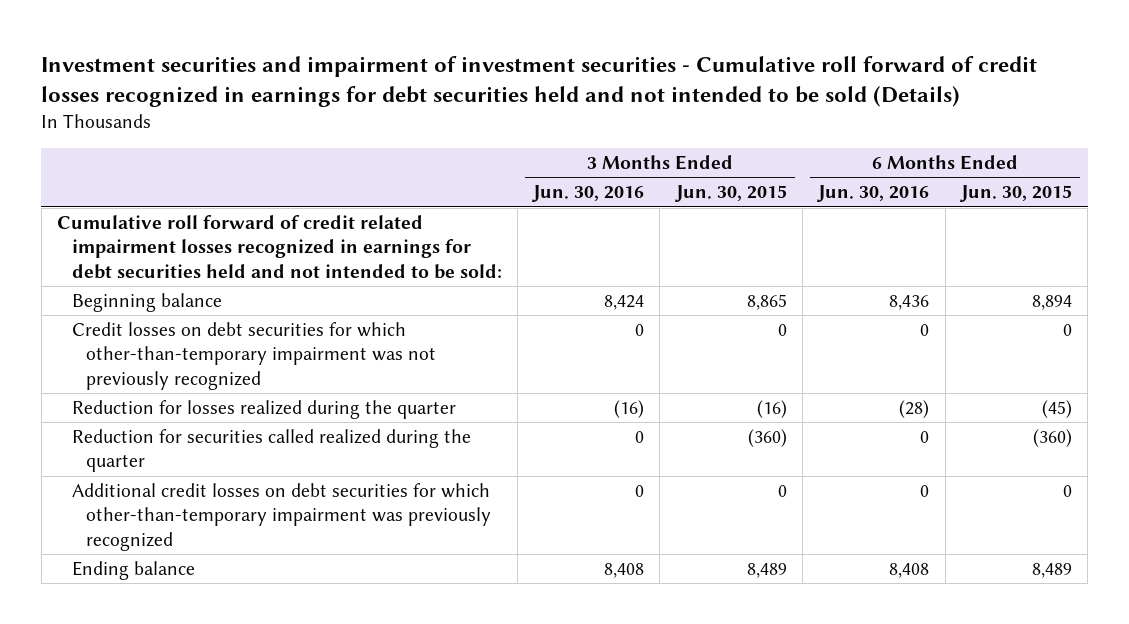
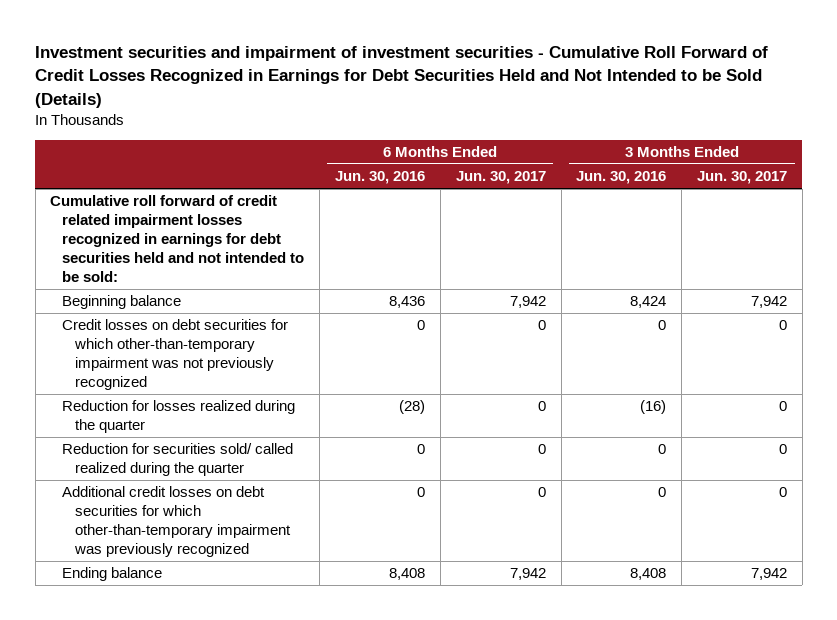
[41,55,1038,107] Investment securities and impairment of investment securities - Cumulative roll forward of credit losses recognized in earnings for debt securities held and not intended to be sold (Details) -> [35,46,769,108] Investment securities and impairment of investment securities - Cumulative Roll Forward of Credit Losses Recognized in Earnings for Debt Securities Held and Not Intended to be Sold (Details)
[674,185,787,203] Jun. 30, 2015 -> none
[959,185,1072,203] Jun. 30, 2015 -> none
none -> [455,171,546,185] Jun. 30, 2017
none -> [697,171,788,185] Jun. 30, 2017
[71,429,471,473] Reduction for securities called realized during the quarter -> [62,443,294,477] Reduction for securities sold/ called realized during the quarter

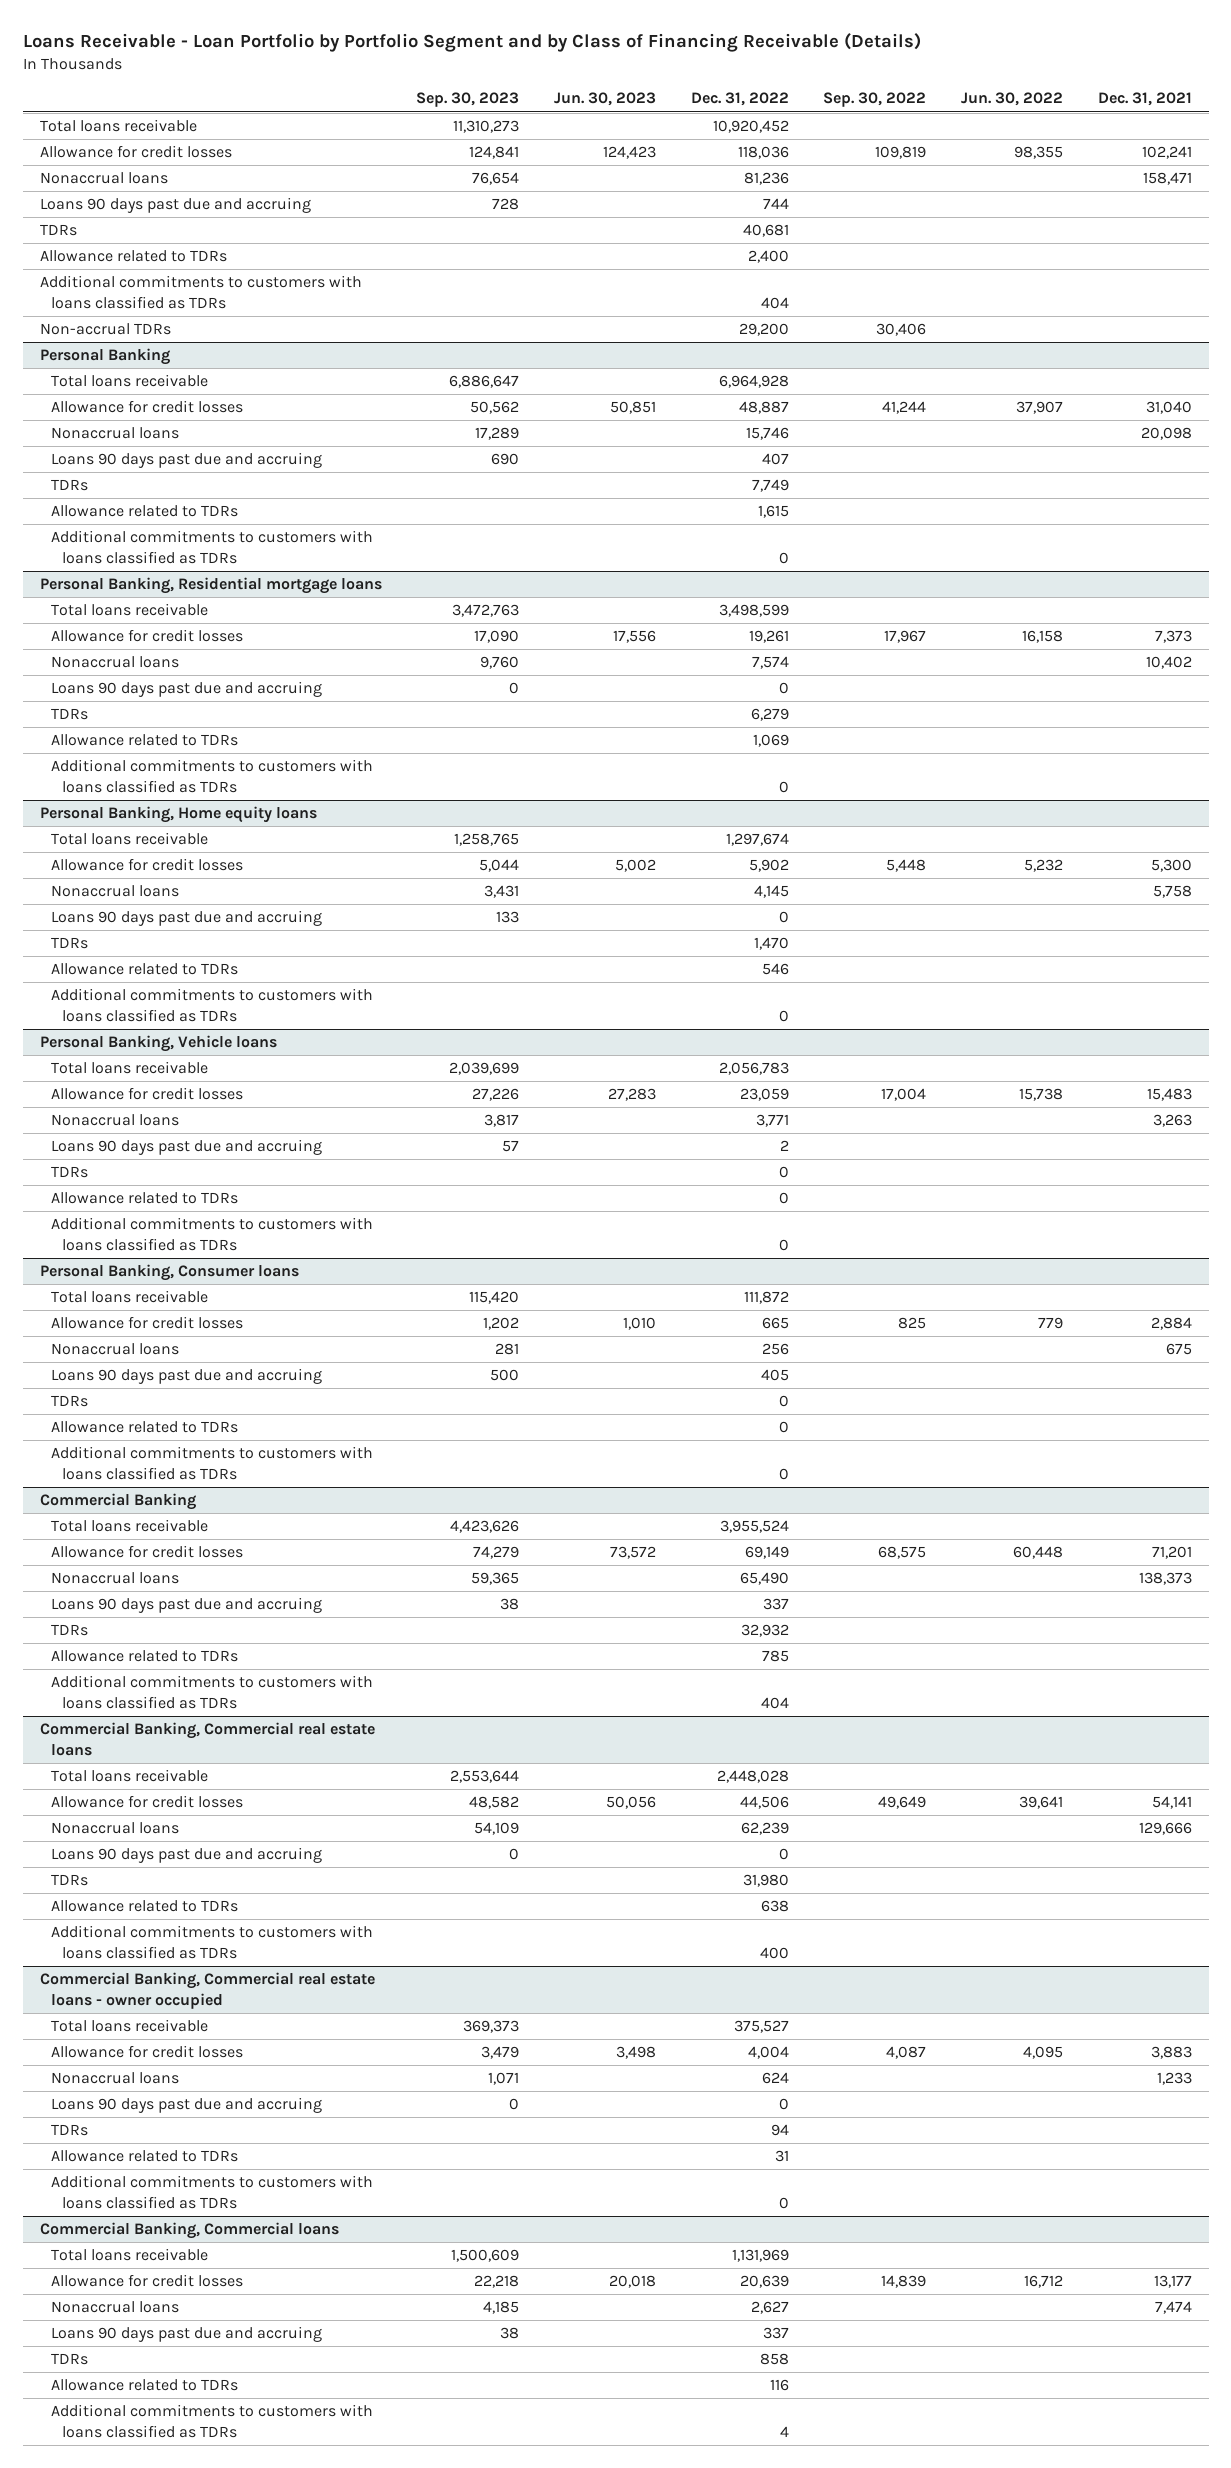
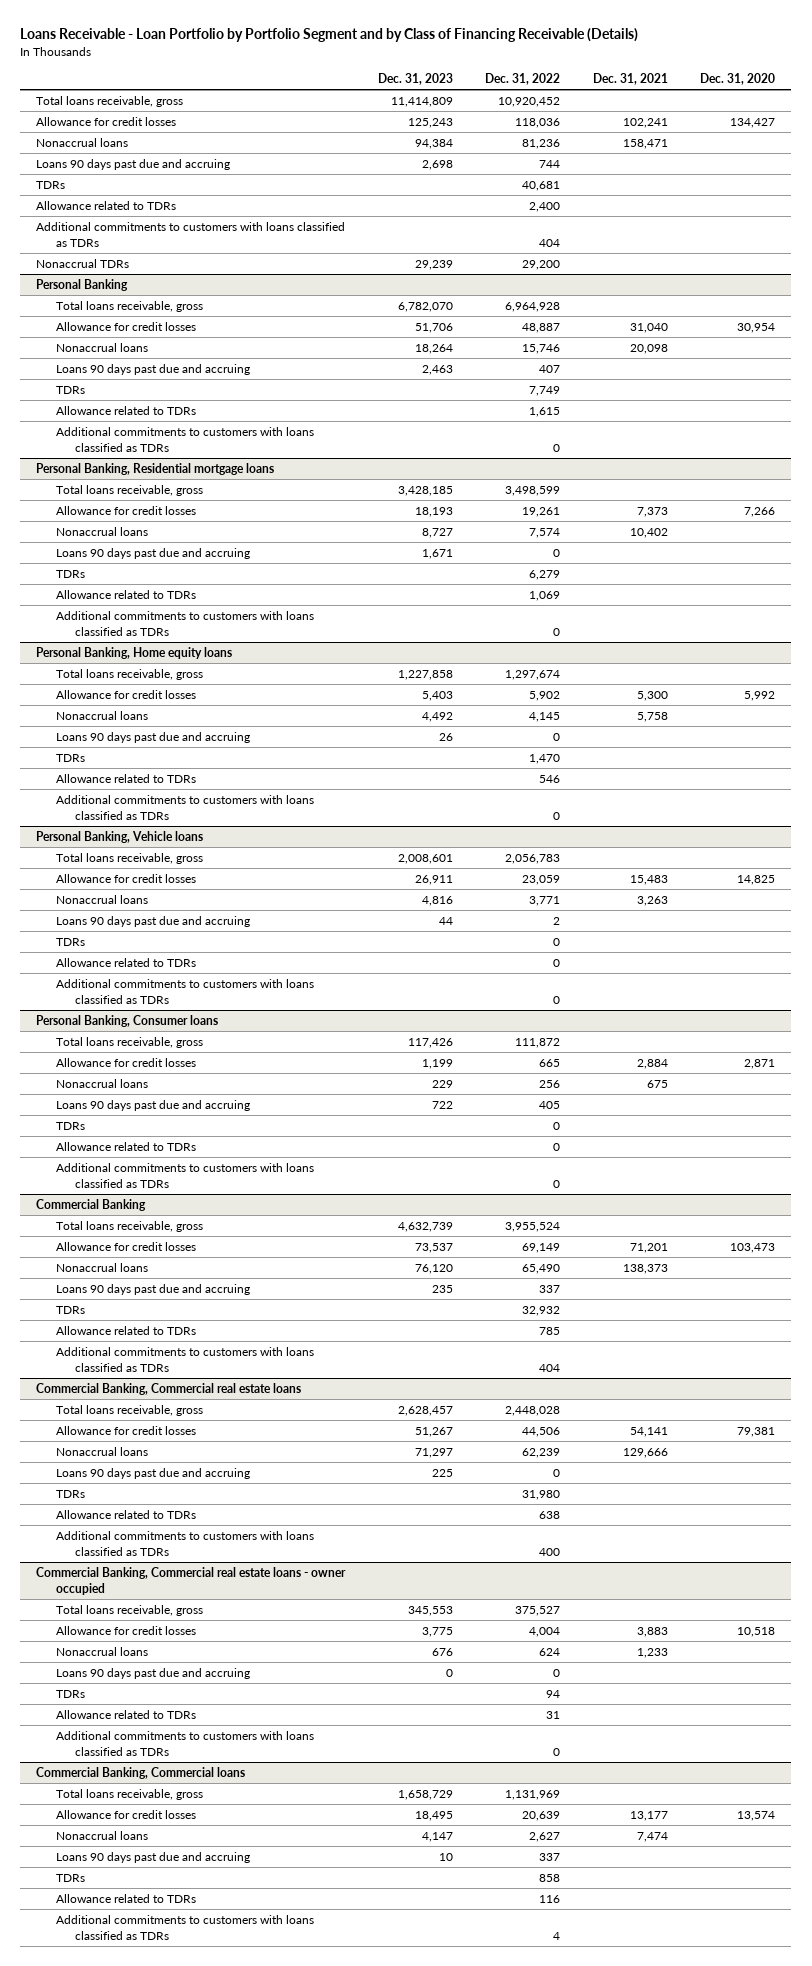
[416,92,520,108] Sep. 30, 2023 -> none
[554,92,657,107] Jun. 30, 2023 -> none
[823,92,927,108] Sep. 30, 2022 -> none
[960,92,1063,107] Jun. 30, 2022 -> none
none -> [377,72,453,85] Dec. 31, 2023
none -> [700,72,776,85] Dec. 31, 2020
[39,119,197,133] Total loans receivable -> [36,96,184,108] Total loans receivable, gross
[39,323,171,336] Non-accrual TDRs -> [36,259,130,269] Nonaccrual TDRs
[51,374,209,388] Total loans receivable -> [55,301,203,313] Total loans receivable, gross
[51,603,209,617] Total loans receivable -> [55,485,203,497] Total loans receivable, gross
[51,832,209,846] Total loans receivable -> [55,669,203,681] Total loans receivable, gross
[51,1061,209,1075] Total loans receivable -> [55,853,203,865] Total loans receivable, gross
[51,1290,209,1304] Total loans receivable -> [55,1037,203,1049] Total loans receivable, gross
[51,1519,209,1533] Total loans receivable -> [55,1221,203,1233] Total loans receivable, gross
[51,1769,209,1783] Total loans receivable -> [55,1405,203,1417] Total loans receivable, gross
[51,2019,209,2033] Total loans receivable -> [55,1605,203,1617] Total loans receivable, gross
[51,2248,209,2262] Total loans receivable -> [55,1789,203,1801] Total loans receivable, gross

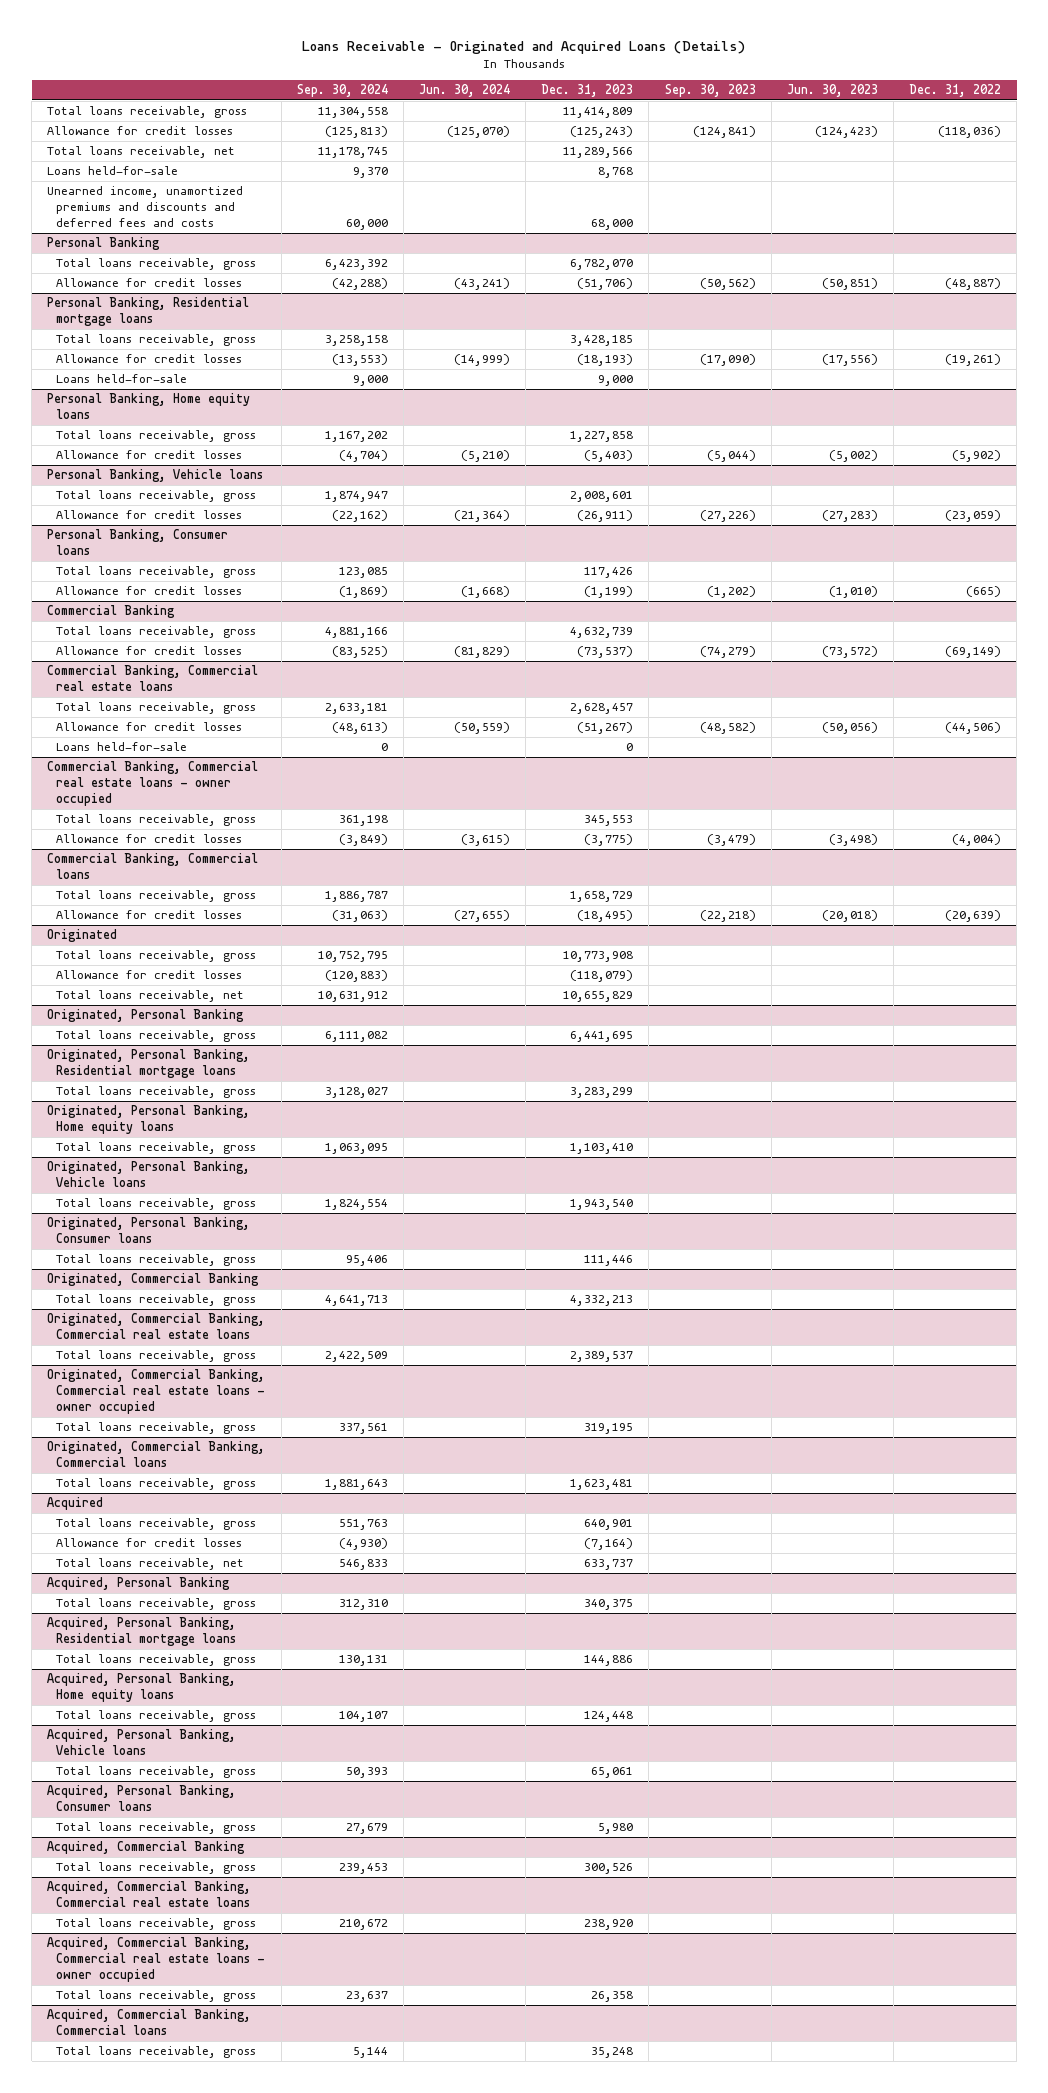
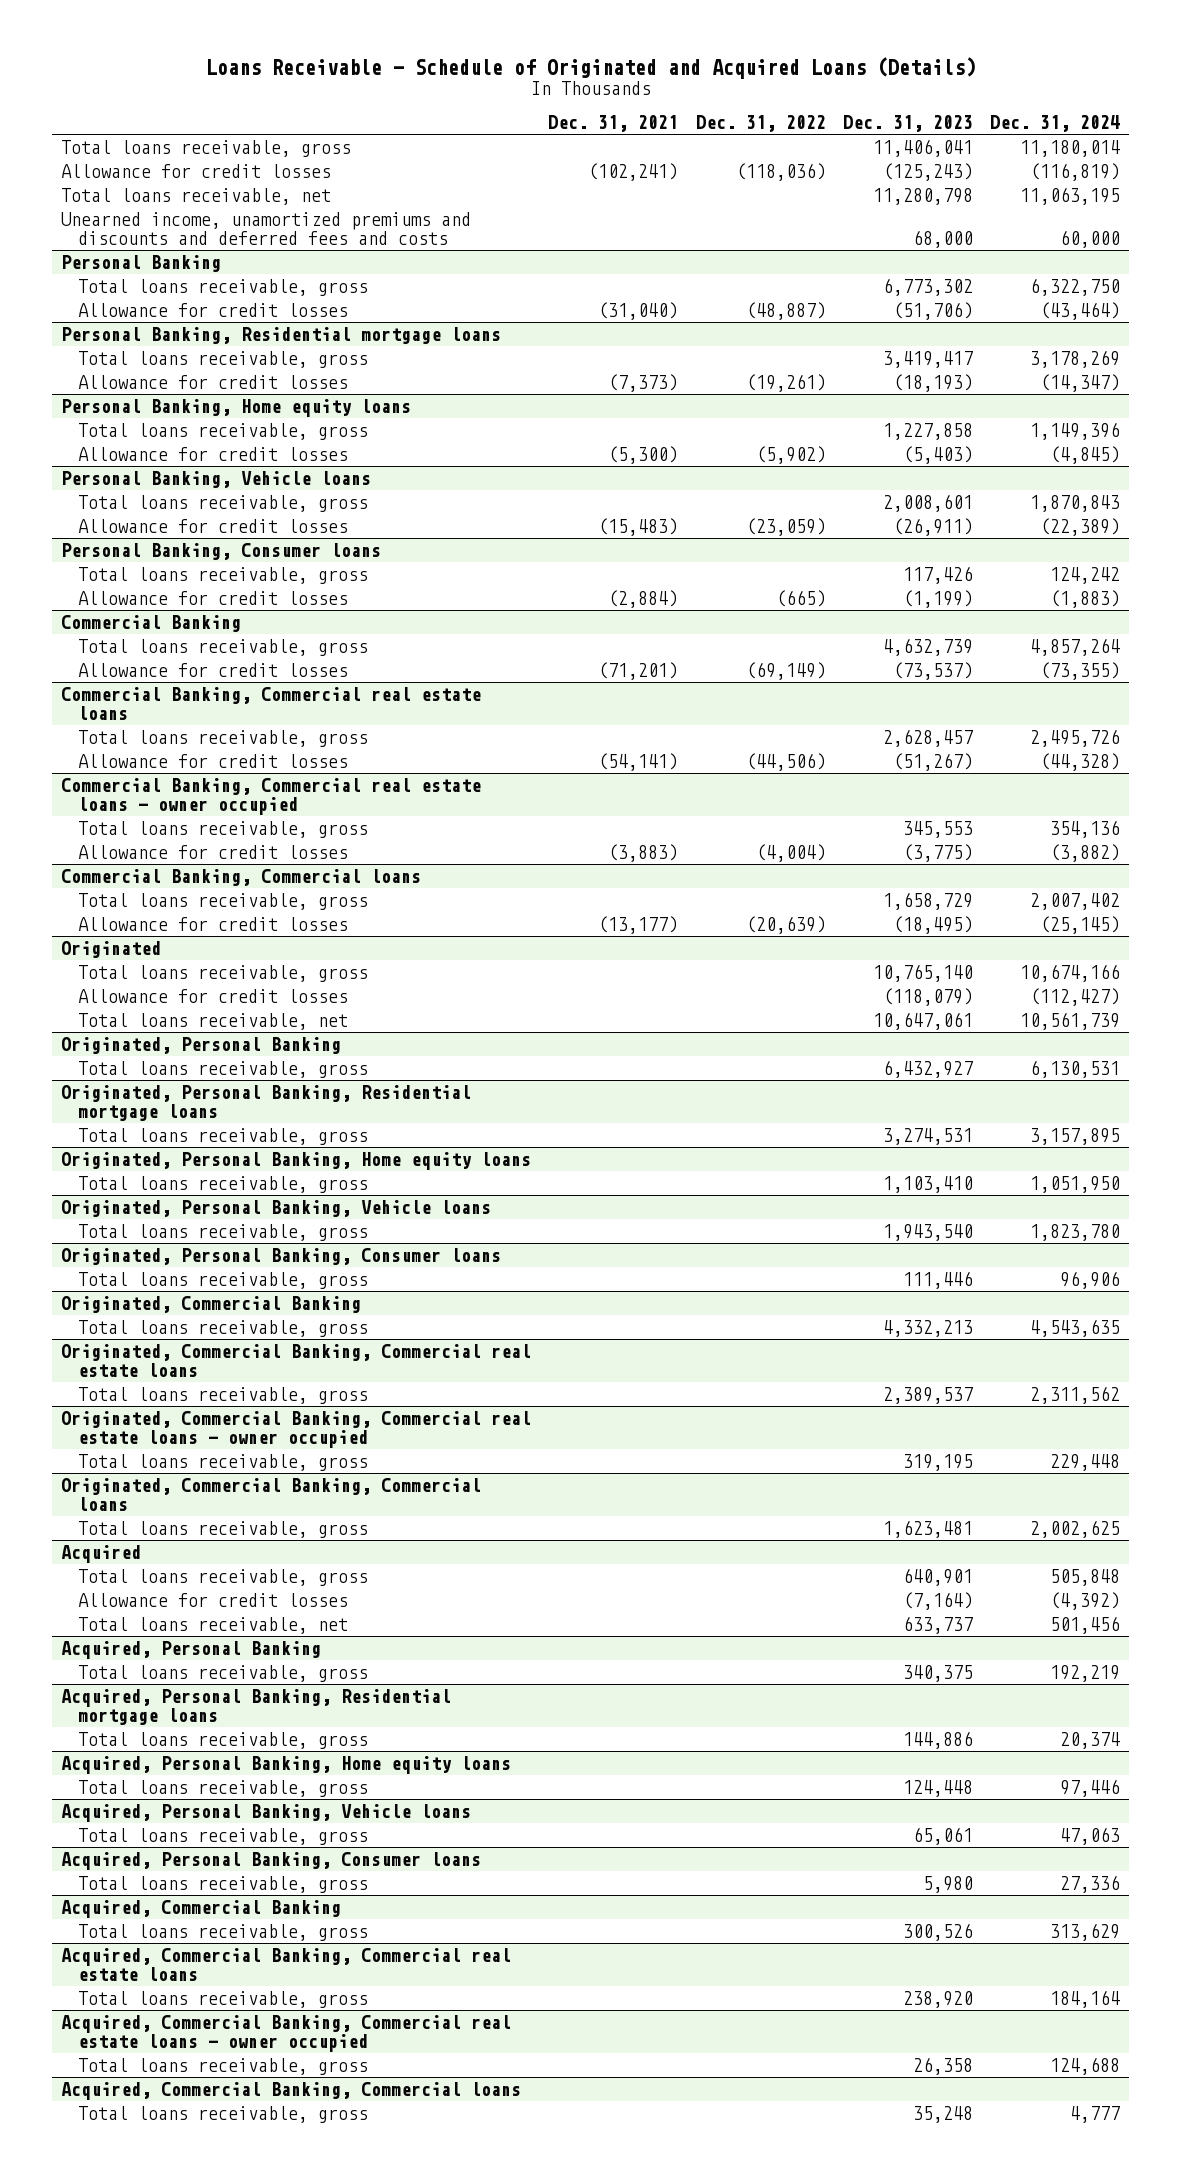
[302,40,746,54] Loans Receivable - Originated and Acquired Loans (Details) -> [205,57,976,80] Loans Receivable - Schedule of Originated and Acquired Loans (Details)
[296,84,388,98] Sep. 30, 2024 -> none
[418,84,510,98] Jun. 30, 2024 -> none
[664,84,756,98] Sep. 30, 2023 -> none
[786,84,878,98] Jun. 30, 2023 -> none
none -> [548,115,679,133] Dec. 31, 2021
none -> [990,115,1121,133] Dec. 31, 2024
[563,107,634,119] 11,414,809 -> [872,138,973,157] 11,406,041
[47,166,179,176] Loans held-for-sale -> none
[563,147,634,159] 11,289,566 -> [872,187,973,205] 11,280,798
[570,259,634,271] 6,782,070 -> [882,277,973,296] 6,773,302
[570,335,634,347] 3,428,185 -> [882,350,973,368] 3,419,417
[56,374,188,384] Loans held-for-sale -> none
[56,742,188,752] Loans held-for-sale -> none
[563,951,634,963] 10,773,908 -> [872,963,973,982] 10,765,140
[563,991,634,1003] 10,655,829 -> [872,1011,973,1030] 10,647,061
[570,1031,634,1043] 6,441,695 -> [882,1059,973,1078] 6,432,927
[570,1087,634,1099] 3,283,299 -> [882,1127,973,1145] 3,274,531

